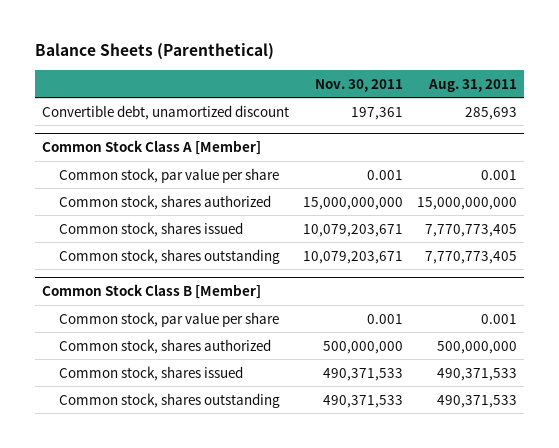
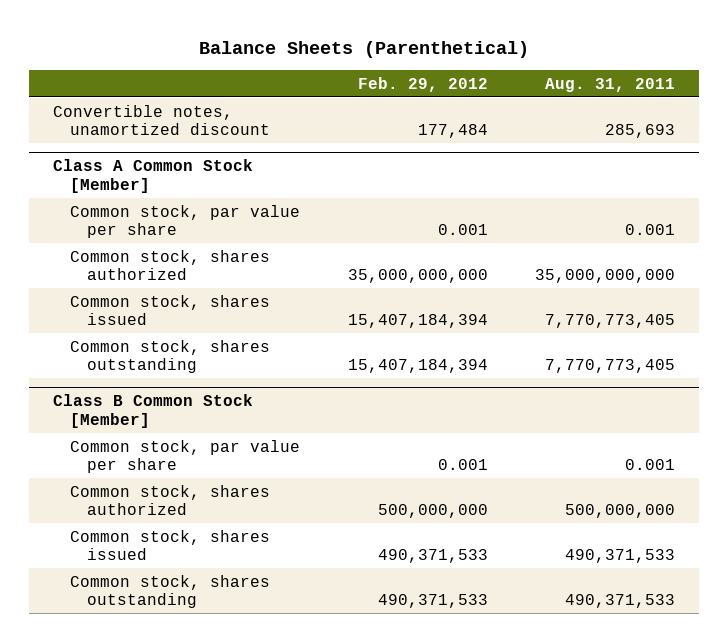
[315,78,404,92] Nov. 30, 2011 -> none
none -> [357,76,488,92] Feb. 29, 2012
[42,104,290,120] Convertible debt, unamortized discount -> [52,104,270,136] Convertible notes, unamortized discount
[42,140,262,156] Common Stock Class A [Member] -> [52,158,253,193] Class A Common Stock [Member]
[417,196,518,210] 15,000,000,000 -> [535,269,676,284] 35,000,000,000
[42,284,262,300] Common Stock Class B [Member] -> [52,393,253,428] Class B Common Stock [Member]

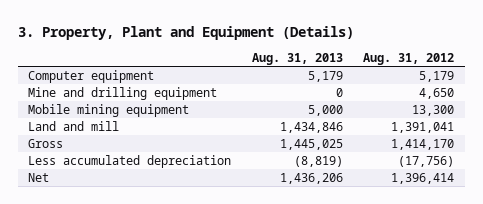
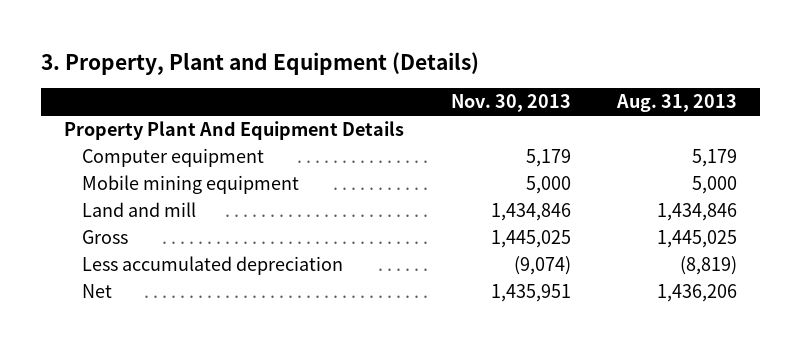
[363,53,455,66] Aug. 31, 2012 -> none
none -> [450,94,571,113] Nov. 30, 2013
none -> [64,121,405,141] Property Plant And Equipment Details
[28,87,218,101] Mine and drilling equipment -> none

